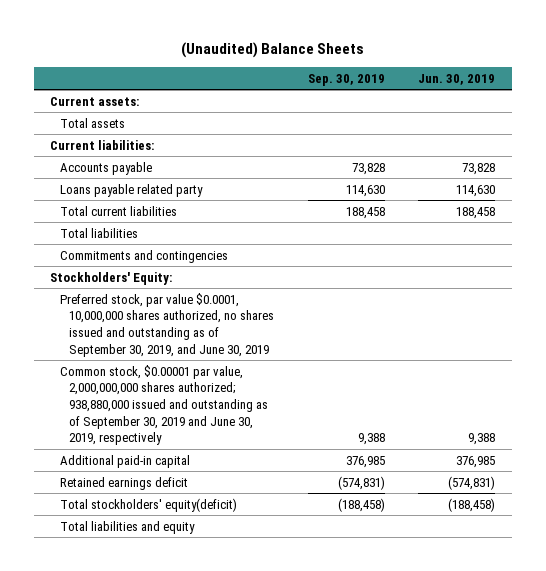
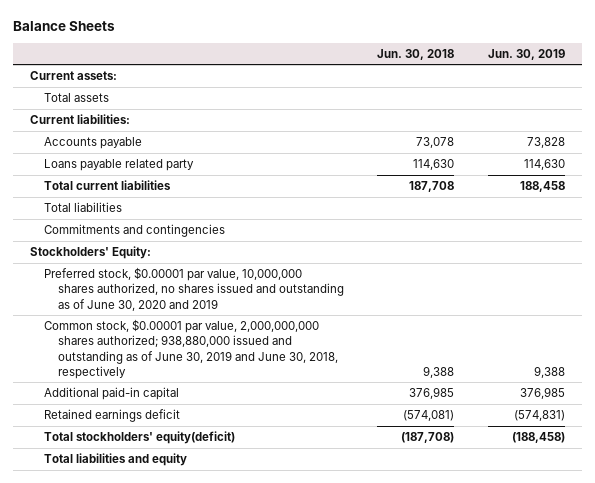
[180,42,364,59] (Unaudited) Balance Sheets -> [12,21,115,32] Balance Sheets
[307,73,385,86] Sep. 30, 2019 -> none
none -> [377,48,455,60] Jun. 30, 2018
[59,292,275,357] Preferred stock, par value $0.0001, 10,000,000 shares authorized, no shares issued and outstanding as of September 30, 2019, and June 30, 2019 -> [43,267,344,311] Preferred stock, $0.00001 par value, 10,000,000 shares authorized, no shares issued and outstanding as of June 30, 2020 and 2019
[59,364,269,446] Common stock, $0.00001 par value, 2,000,000,000 shares authorized; 938,880,000 issued and outstanding as of September 30, 2019 and June 30, 2019, respectively -> [43,319,338,379] Common stock, $0.00001 par value, 2,000,000,000 shares authorized; 938,880,000 issued and outstanding as of June 30, 2019 and June 30, 2018, respectively

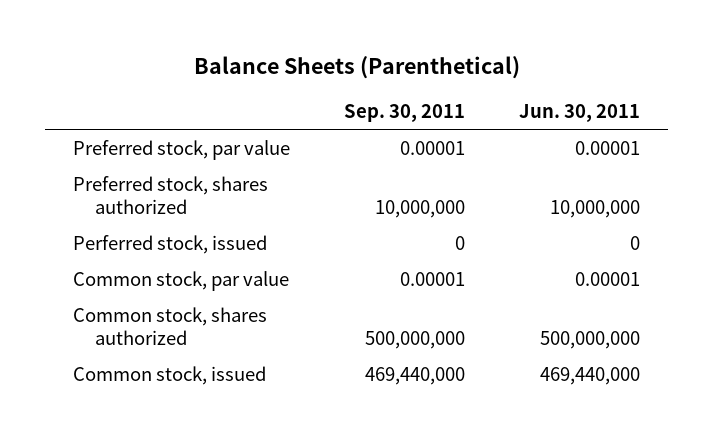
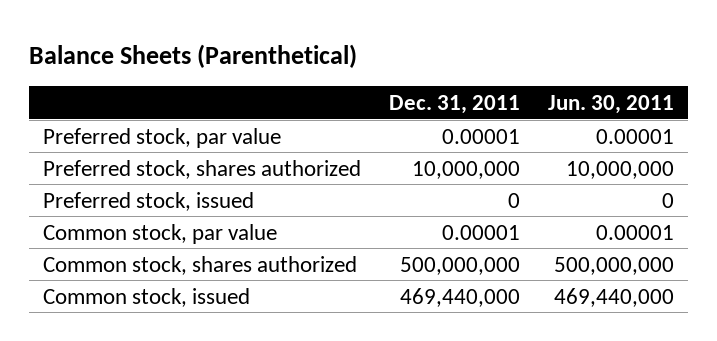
[344,103,466,122] Sep. 30, 2011 -> none
none -> [389,94,521,114] Dec. 31, 2011
[72,234,267,254] Perferred stock, issued -> [42,191,254,211] Preferred stock, issued

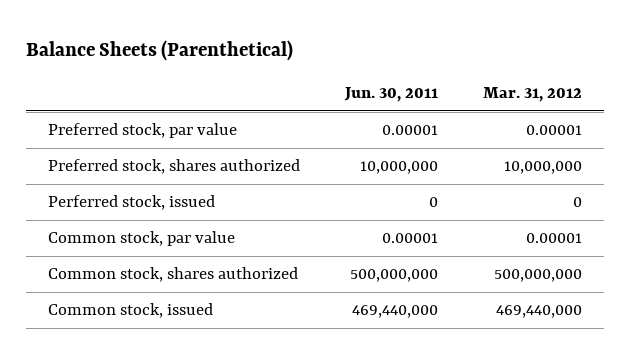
[389,94,521,114] Dec. 31, 2011 -> none
none -> [482,87,582,103] Mar. 31, 2012
[42,191,254,211] Preferred stock, issued -> [48,195,216,211] Perferred stock, issued

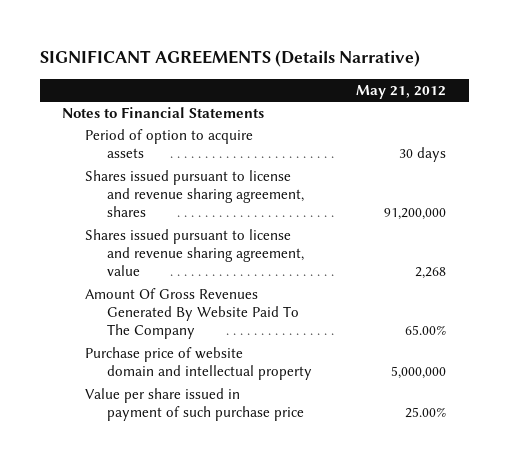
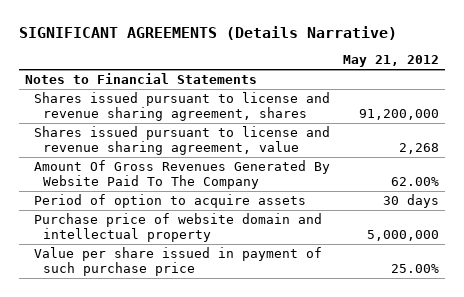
[405,325,447,336] 65.00% -> [390,177,439,187] 62.00%
[84,129,253,159] Period of option to acquire assets -> [34,193,307,208] Period of option to acquire assets

